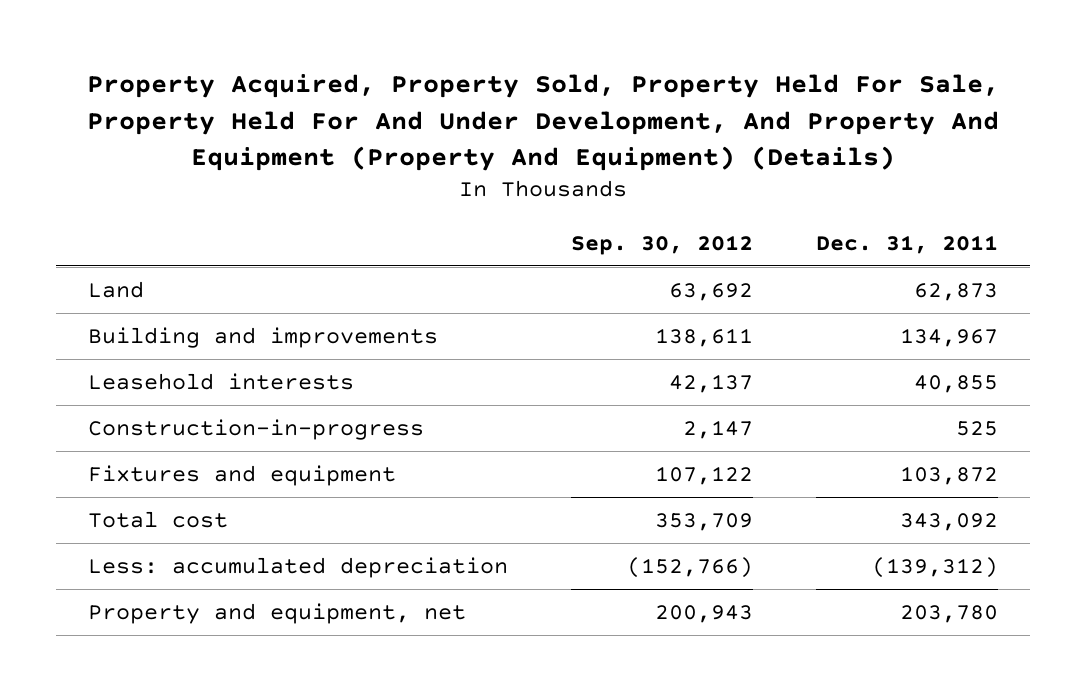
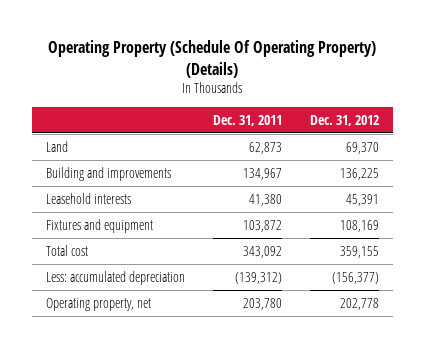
[87,74,1000,171] Property Acquired, Property Sold, Property Held For Sale, Property Held For And Under Development, And Property And Equipment (Property And Equipment) (Details) -> [48,40,377,78] Operating Property (Schedule Of Operating Property) (Details)
[571,234,754,255] Sep. 30, 2012 -> none
none -> [310,114,380,126] Dec. 31, 2012
[87,418,424,440] Construction-in-progress -> none
[914,374,999,393] 40,855 -> [248,193,282,206] 41,380
[87,602,466,624] Property and equipment, net -> [45,297,151,311] Operating property, net

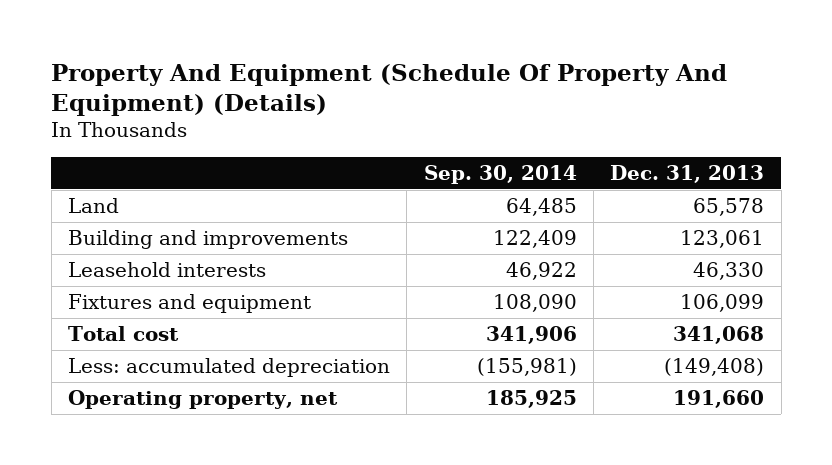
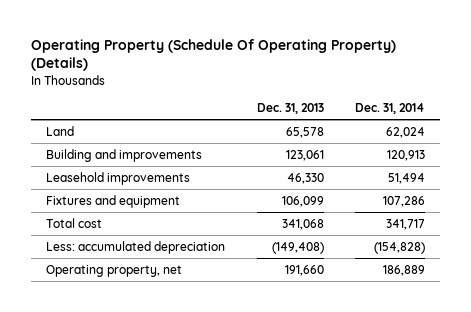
[51,64,728,117] Property And Equipment (Schedule Of Property And Equipment) (Details) -> [30,38,396,72] Operating Property (Schedule Of Operating Property) (Details)
[423,164,577,184] Sep. 30, 2014 -> none
none -> [354,103,425,115] Dec. 31, 2014
[67,262,266,278] Leasehold interests -> [46,171,191,185] Leasehold improvements

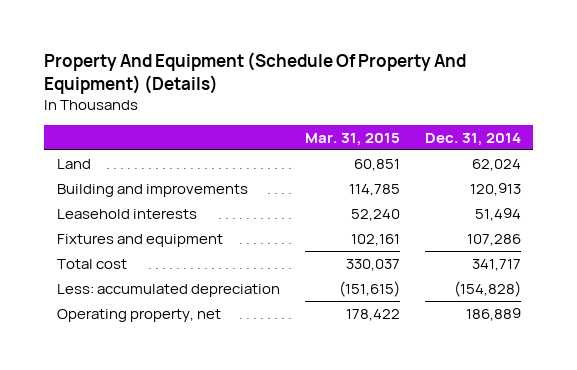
[30,38,396,72] Operating Property (Schedule Of Operating Property) (Details) -> [44,52,467,95] Property And Equipment (Schedule Of Property And Equipment) (Details)
[256,103,324,115] Dec. 31, 2013 -> none
none -> [304,132,400,146] Mar. 31, 2015
[46,171,191,185] Leasehold improvements -> [56,208,197,219] Leasehold interests

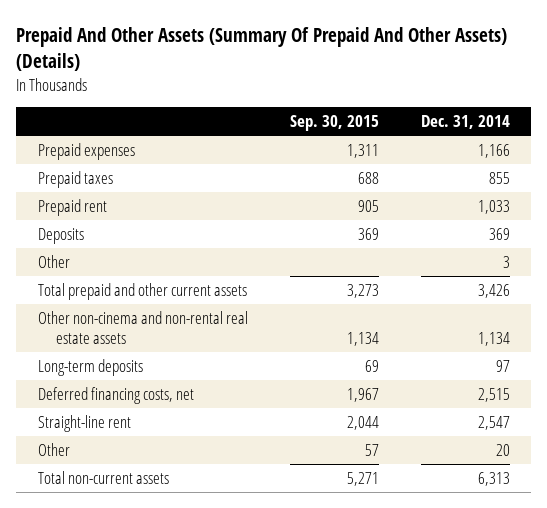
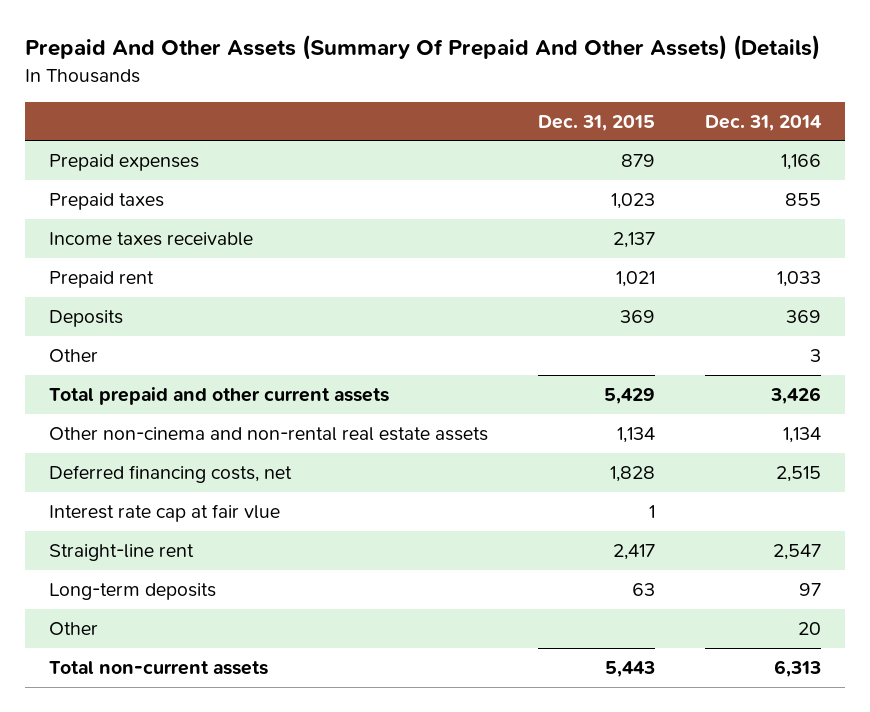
[289,115,379,132] Sep. 30, 2015 -> none
none -> [538,114,656,131] Dec. 31, 2015
none -> [49,232,254,247] Income taxes receivable
none -> [49,504,281,523] Interest rate cap at fair vlue
[37,358,143,376] Long-term deposits -> [49,583,217,601] Long-term deposits

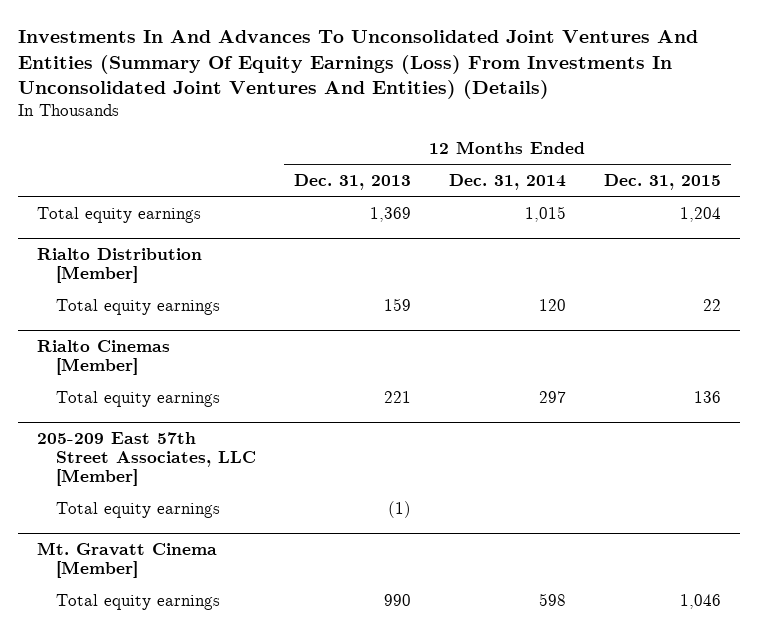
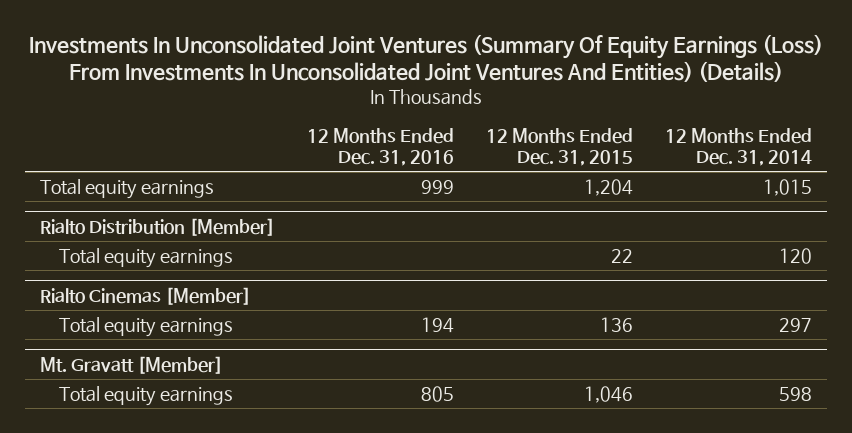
[17,30,698,99] Investments In And Advances To Unconsolidated Joint Ventures And Entities (Summary Of Equity Earnings (Loss) From Investments In Unconsolidated Joint Ventures And Entities) (Details) -> [29,34,824,83] Investments In Unconsolidated Joint Ventures (Summary Of Equity Earnings (Loss) From Investments In Unconsolidated Joint Ventures And Entities) (Details)
[293,173,411,190] Dec. 31, 2013 -> none
none -> [307,127,455,167] 12 Months Ended Dec. 31, 2016
[36,431,256,486] 205-209 East 57th Street Associates, LLC [Member] -> none
[55,501,220,518] Total equity earnings -> none
[36,541,217,578] Mt. Gravatt Cinema [Member] -> [40,355,224,374] Mt. Gravatt [Member]

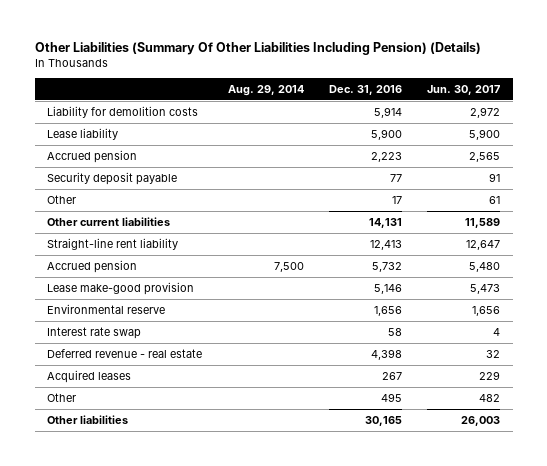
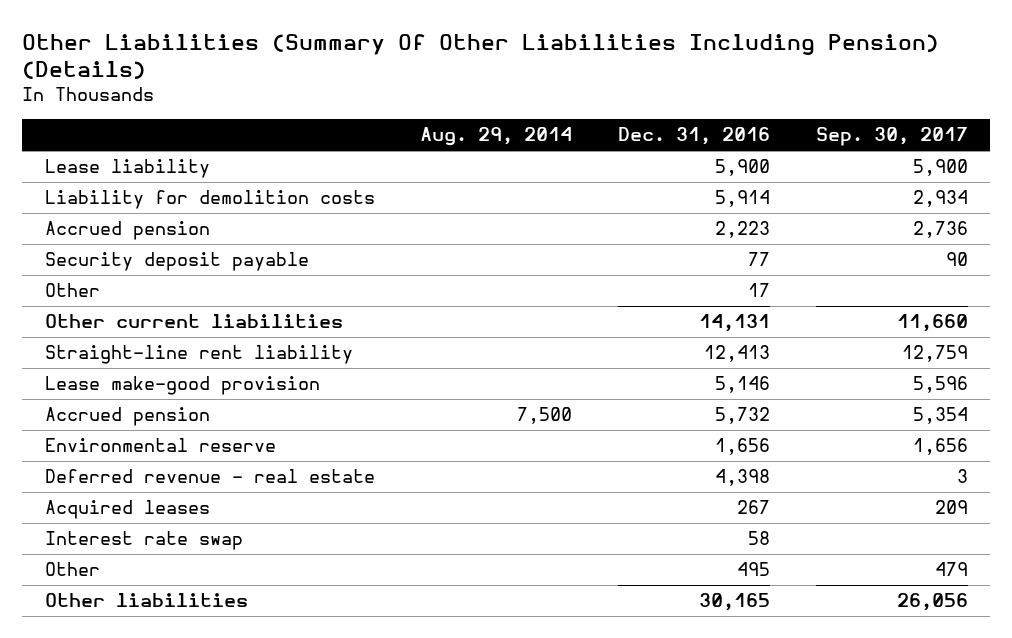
[427,84,501,95] Jun. 30, 2017 -> none
none -> [815,127,968,147] Sep. 30, 2017
[47,105,199,118] Liability for demolition costs -> [44,190,375,210] Liability for demolition costs
[47,259,138,273] Accrued pension -> [44,407,210,427] Accrued pension
[47,326,142,339] Interest rate swap -> [44,531,243,551] Interest rate swap

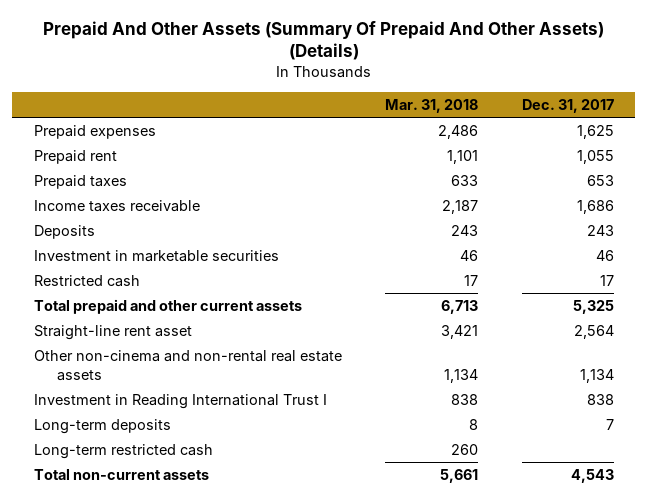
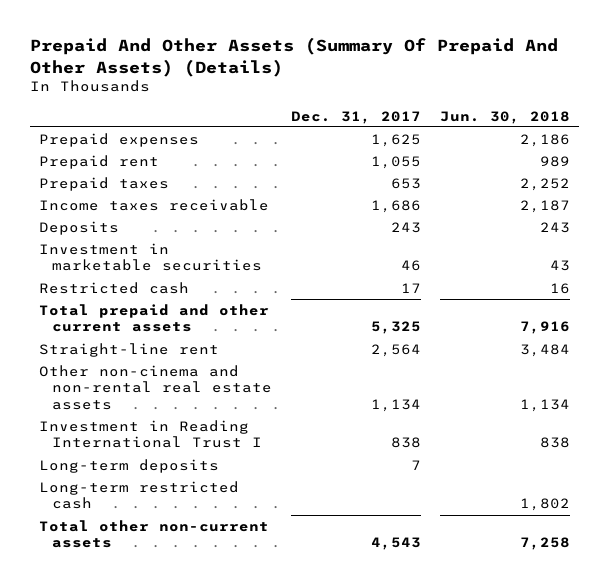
[385,98,479,113] Mar. 31, 2018 -> none
none -> [439,110,570,124] Jun. 30, 2018
[33,324,192,340] Straight-line rent asset -> [39,342,220,357] Straight-line rent
[33,468,209,480] Total non-current assets -> [39,519,270,549] Total other non-current assets

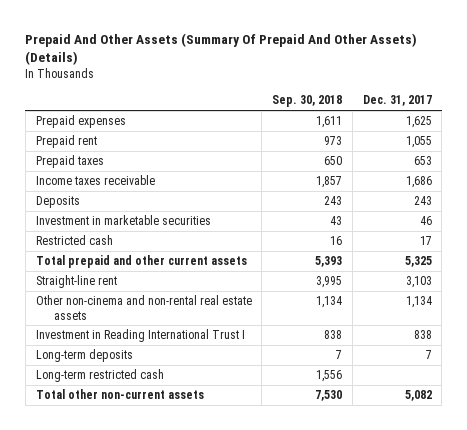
[439,110,570,124] Jun. 30, 2018 -> none
none -> [272,95,343,108] Sep. 30, 2018
[370,343,421,357] 2,564 -> [405,276,432,289] 3,103
[370,537,421,551] 4,543 -> [404,390,432,402] 5,082

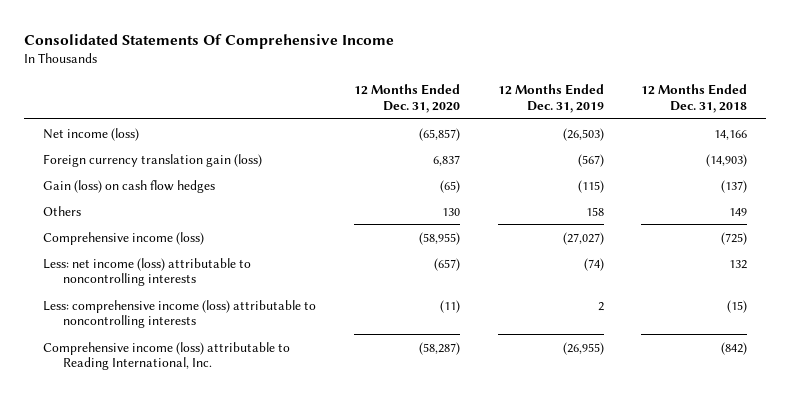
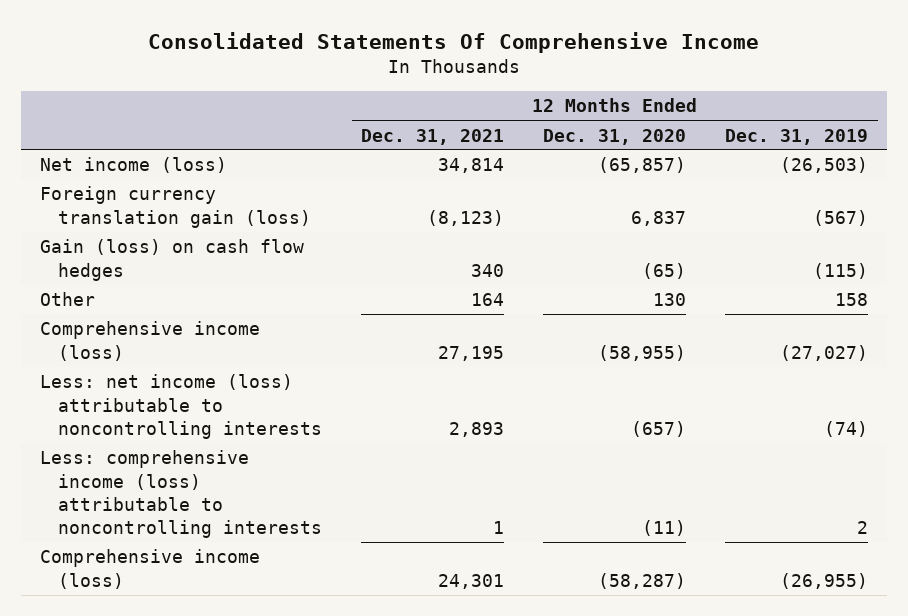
[641,84,748,114] 12 Months Ended Dec. 31, 2018 -> none
none -> [361,128,505,145] Dec. 31, 2021
[42,205,81,216] Others -> [39,292,95,307] Other
[42,341,290,371] Comprehensive income (loss) attributable to Reading International, Inc. -> [39,549,260,589] Comprehensive income (loss)

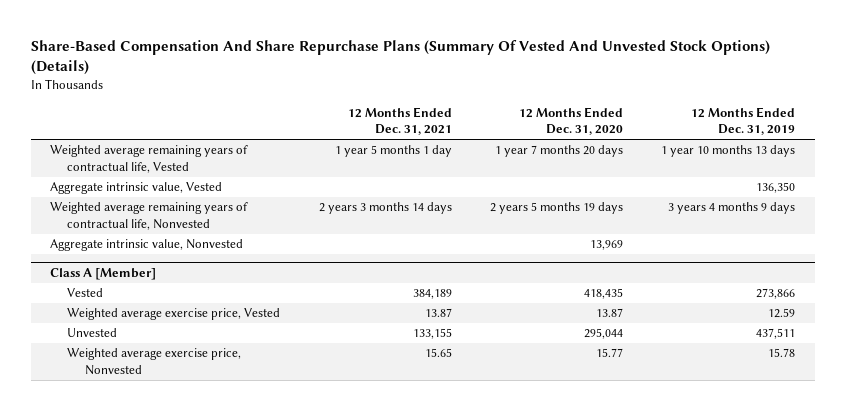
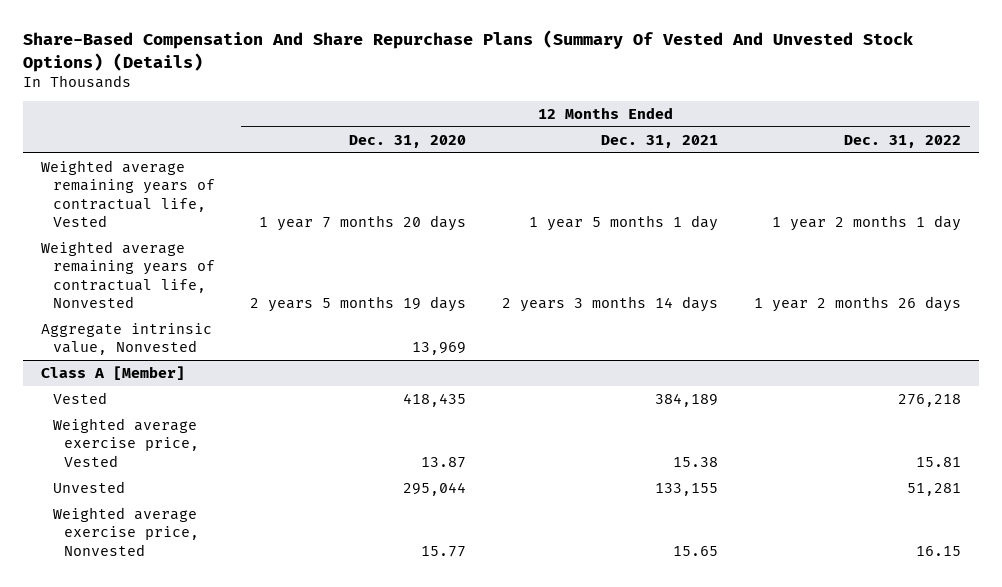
[691,106,796,136] 12 Months Ended Dec. 31, 2019 -> none
none -> [844,134,962,148] Dec. 31, 2022
[49,182,222,195] Aggregate intrinsic value, Vested -> none
[424,308,452,318] 13.87 -> [673,456,719,467] 15.38

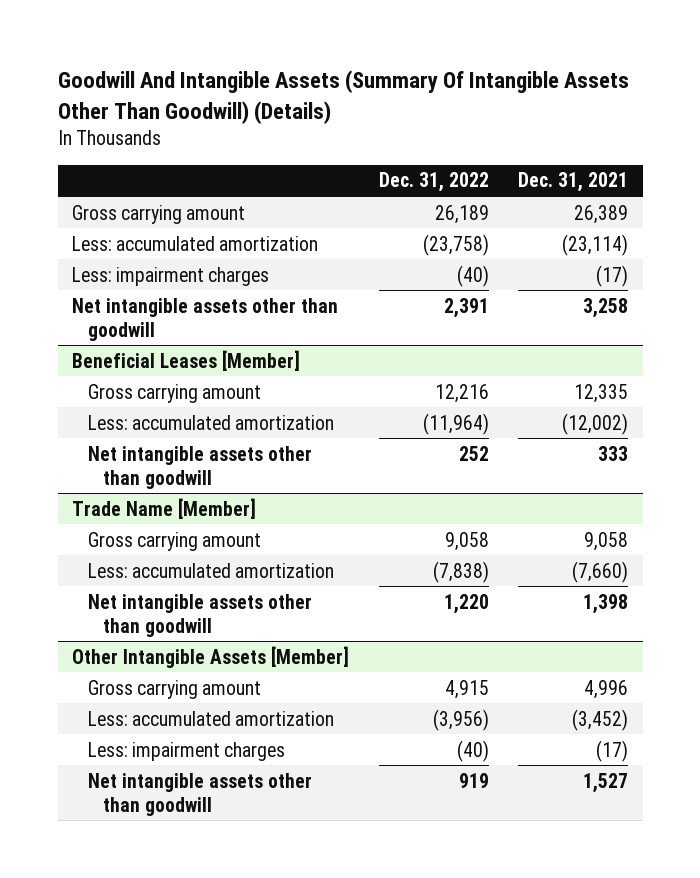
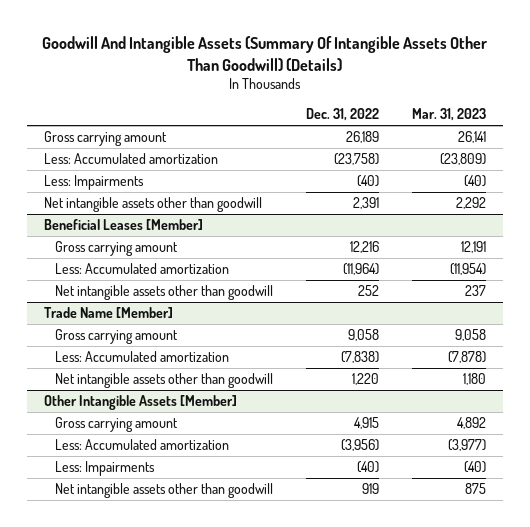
[517,172,628,193] Dec. 31, 2021 -> none
none -> [412,108,487,122] Mar. 31, 2023
[72,235,319,251] Less: accumulated amortization -> [43,153,218,165] Less: Accumulated amortization
[72,266,270,286] Less: impairment charges -> [43,175,144,191] Less: Impairments
[87,414,334,430] Less: accumulated amortization -> [55,263,230,275] Less: Accumulated amortization
[87,562,334,578] Less: accumulated amortization -> [55,351,230,363] Less: Accumulated amortization
[87,710,334,726] Less: accumulated amortization -> [55,439,230,451] Less: Accumulated amortization
[87,741,285,761] Less: impairment charges -> [55,461,156,477] Less: Impairments

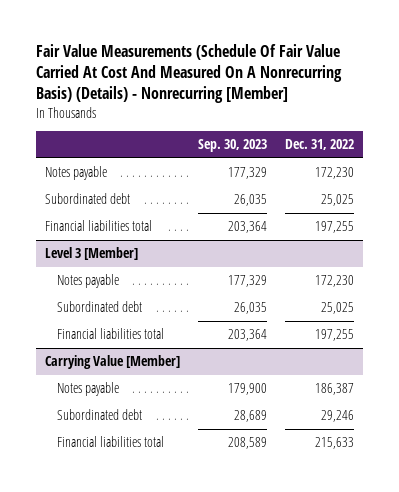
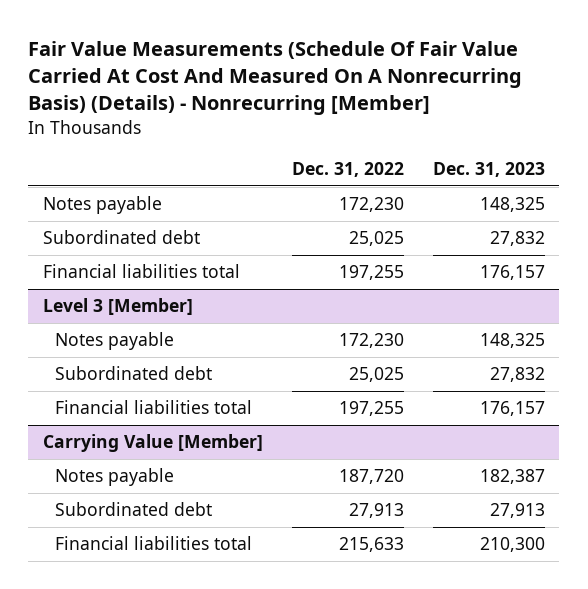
[197,139,267,153] Sep. 30, 2023 -> none
none -> [432,161,545,177] Dec. 31, 2023
[314,383,354,396] 186,387 -> [338,469,404,485] 187,720
[320,410,354,423] 29,246 -> [348,503,404,519] 27,913

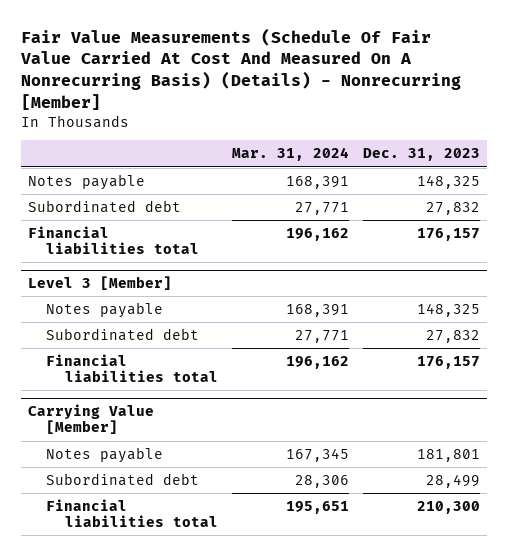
[291,161,404,177] Dec. 31, 2022 -> none
none -> [231,147,349,162] Mar. 31, 2024
[479,469,545,485] 182,387 -> [417,448,481,462] 181,801
[489,503,545,519] 27,913 -> [426,473,481,488] 28,499

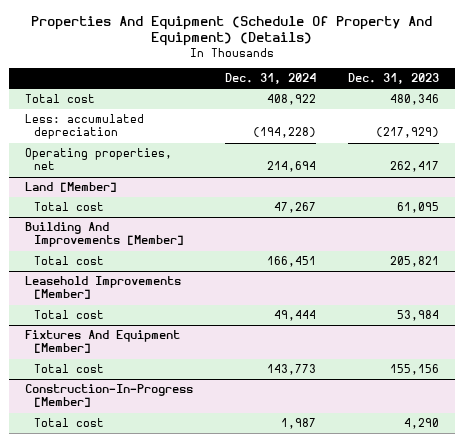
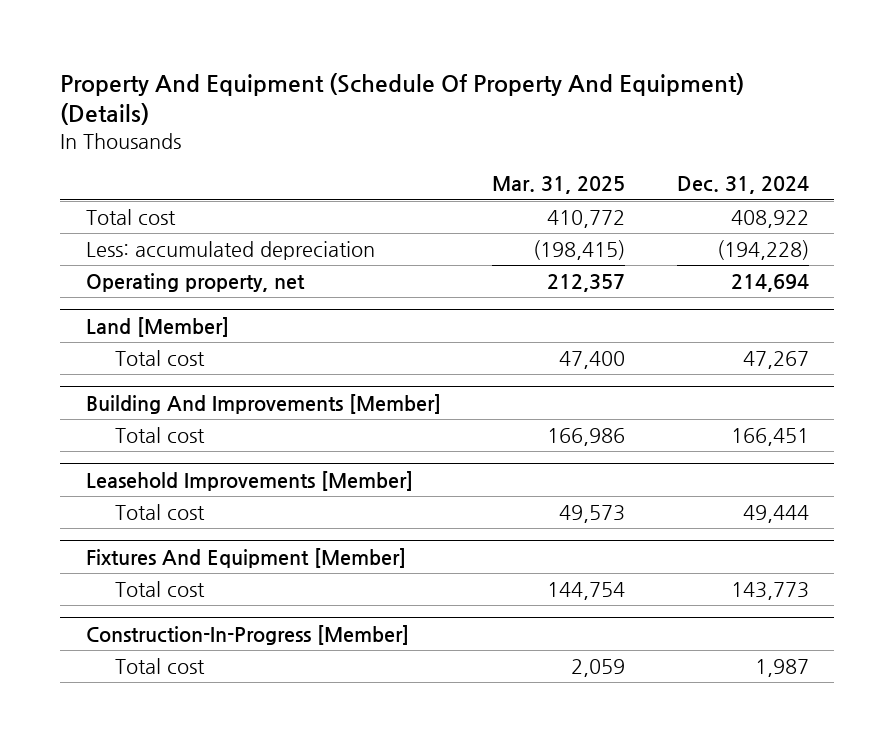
[30,15,432,47] Properties And Equipment (Schedule Of Property And Equipment) (Details) -> [60,72,745,126] Property And Equipment (Schedule Of Property And Equipment) (Details)
[347,73,439,85] Dec. 31, 2023 -> none
none -> [492,176,626,195] Mar. 31, 2025
[24,148,172,171] Operating properties, net -> [86,272,306,292] Operating property, net

